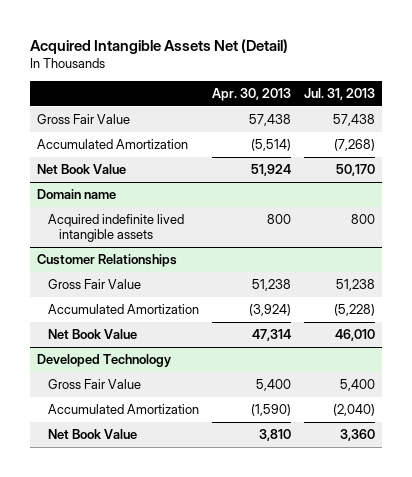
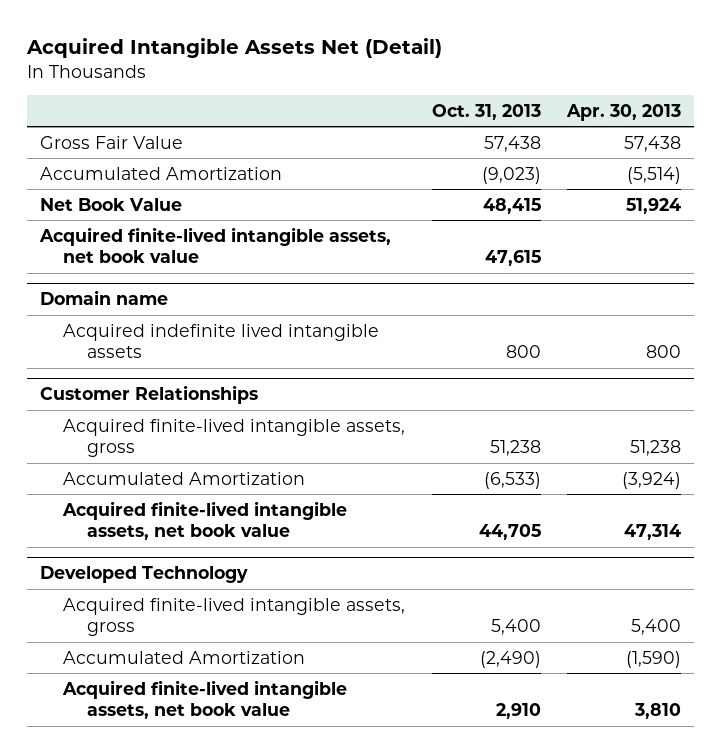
[304,88,376,101] Jul. 31, 2013 -> none
none -> [431,103,541,120] Oct. 31, 2013
none -> [39,226,392,264] Acquired finite-lived intangible assets, net book value
[48,279,142,290] Gross Fair Value -> [63,418,406,458] Acquired finite-lived intangible assets, gross
[48,329,138,340] Net Book Value -> [62,500,348,541] Acquired finite-lived intangible assets, net book value
[48,379,142,390] Gross Fair Value -> [63,597,406,637] Acquired finite-lived intangible assets, gross
[48,429,138,440] Net Book Value -> [62,679,348,720] Acquired finite-lived intangible assets, net book value

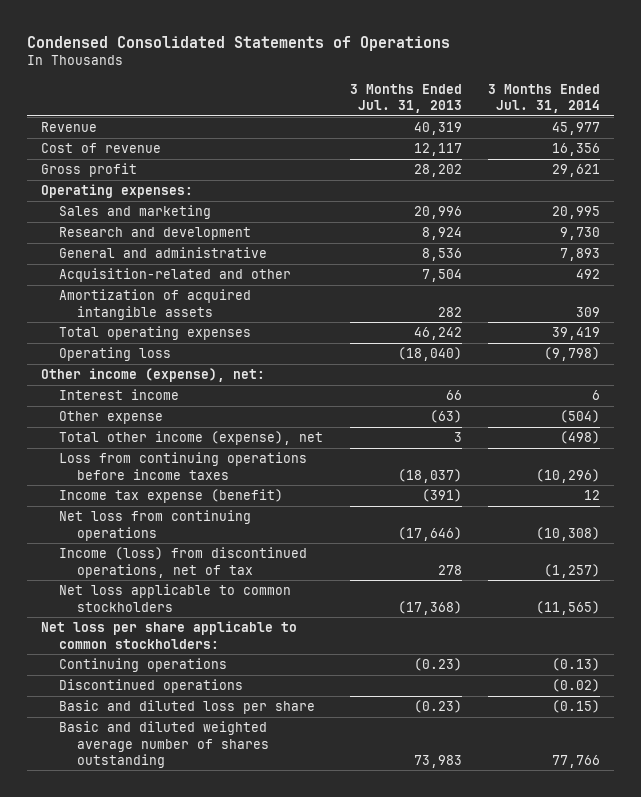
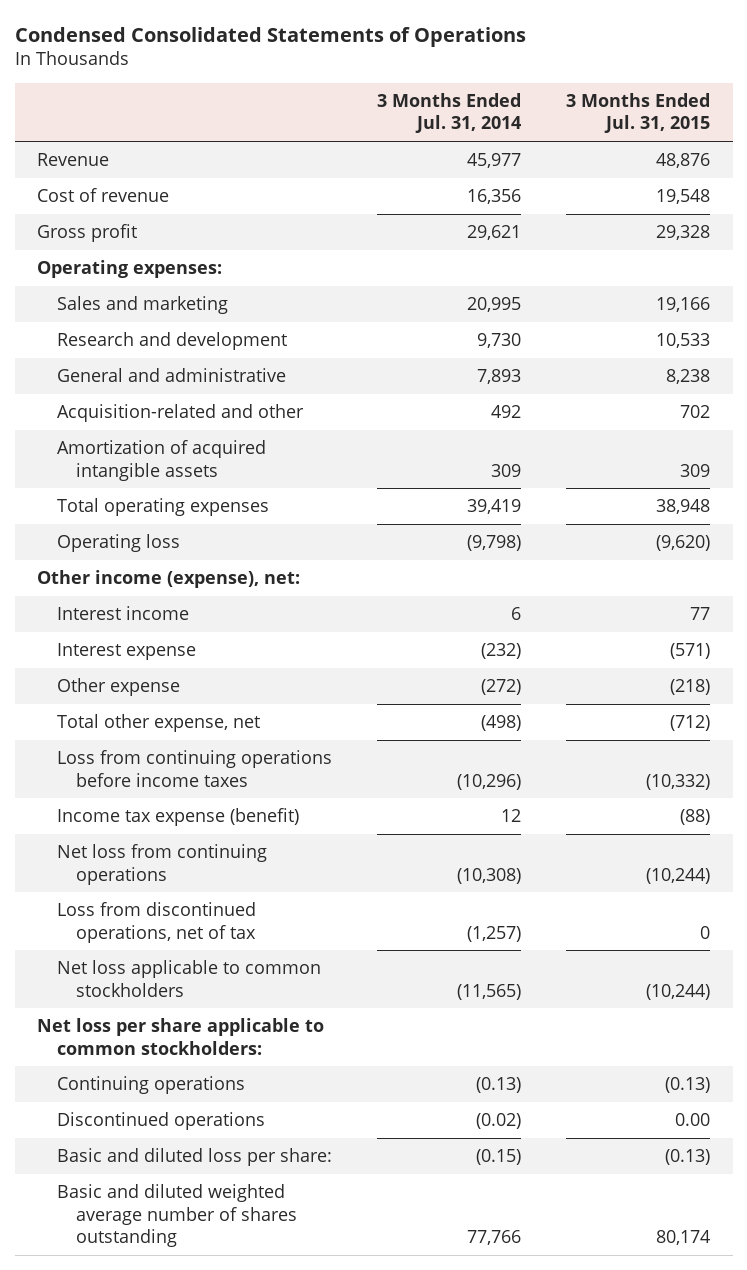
[349,83,462,113] 3 Months Ended Jul. 31, 2013 -> none
none -> [566,92,711,134] 3 Months Ended Jul. 31, 2015
none -> [56,643,196,661] Interest expense
[560,410,601,424] (504) -> [480,679,521,696] (272)
[59,431,324,446] Total other income (expense), net -> [56,714,260,733] Total other expense, net
[59,547,308,578] Income (loss) from discontinued operations, net of tax -> [56,902,257,943] Loss from discontinued operations, net of tax
[59,700,316,715] Basic and diluted loss per share -> [56,1148,332,1167] Basic and diluted loss per share:

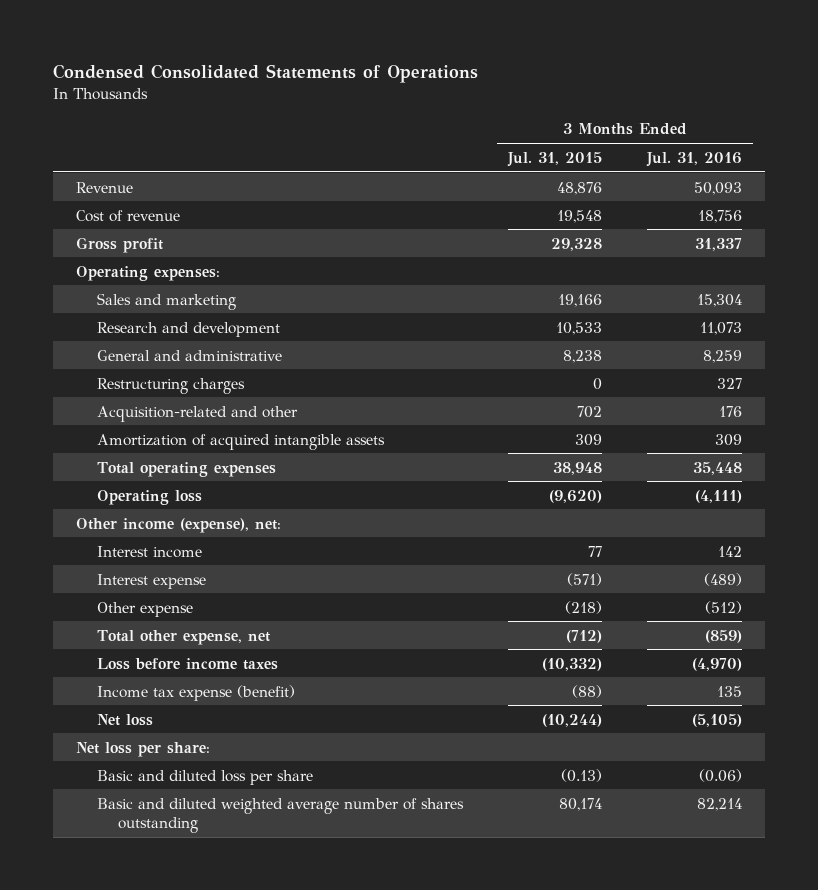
[376,92,521,134] 3 Months Ended Jul. 31, 2014 -> none
none -> [646,151,743,167] Jul. 31, 2016
none -> [96,377,245,394] Restructuring charges
[56,750,332,787] Loss from continuing operations before income taxes -> [96,657,278,670] Loss before income taxes
[56,844,267,885] Net loss from continuing operations -> none
[56,902,257,943] Loss from discontinued operations, net of tax -> none
[56,1076,245,1095] Continuing operations -> none
[56,1112,265,1131] Discontinued operations -> none
[56,960,321,997] Net loss applicable to common stockholders -> [96,713,153,726] Net loss
[37,1018,325,1055] Net loss per share applicable to common stockholders: -> [75,741,210,757] Net loss per share:
[56,1148,332,1167] Basic and diluted loss per share: -> [96,769,313,785] Basic and diluted loss per share

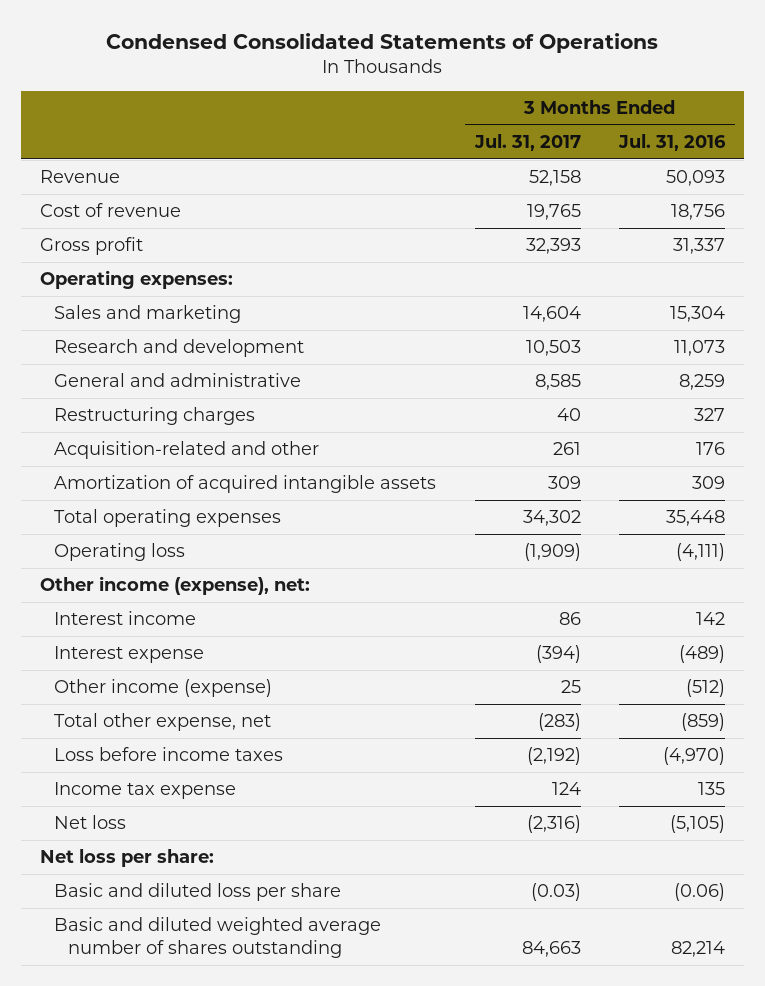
[506,151,602,167] Jul. 31, 2015 -> none
none -> [473,134,581,152] Jul. 31, 2017
[96,601,193,617] Other expense -> [54,679,273,698] Other income (expense)
[96,684,295,701] Income tax expense (benefit) -> [54,782,237,800] Income tax expense

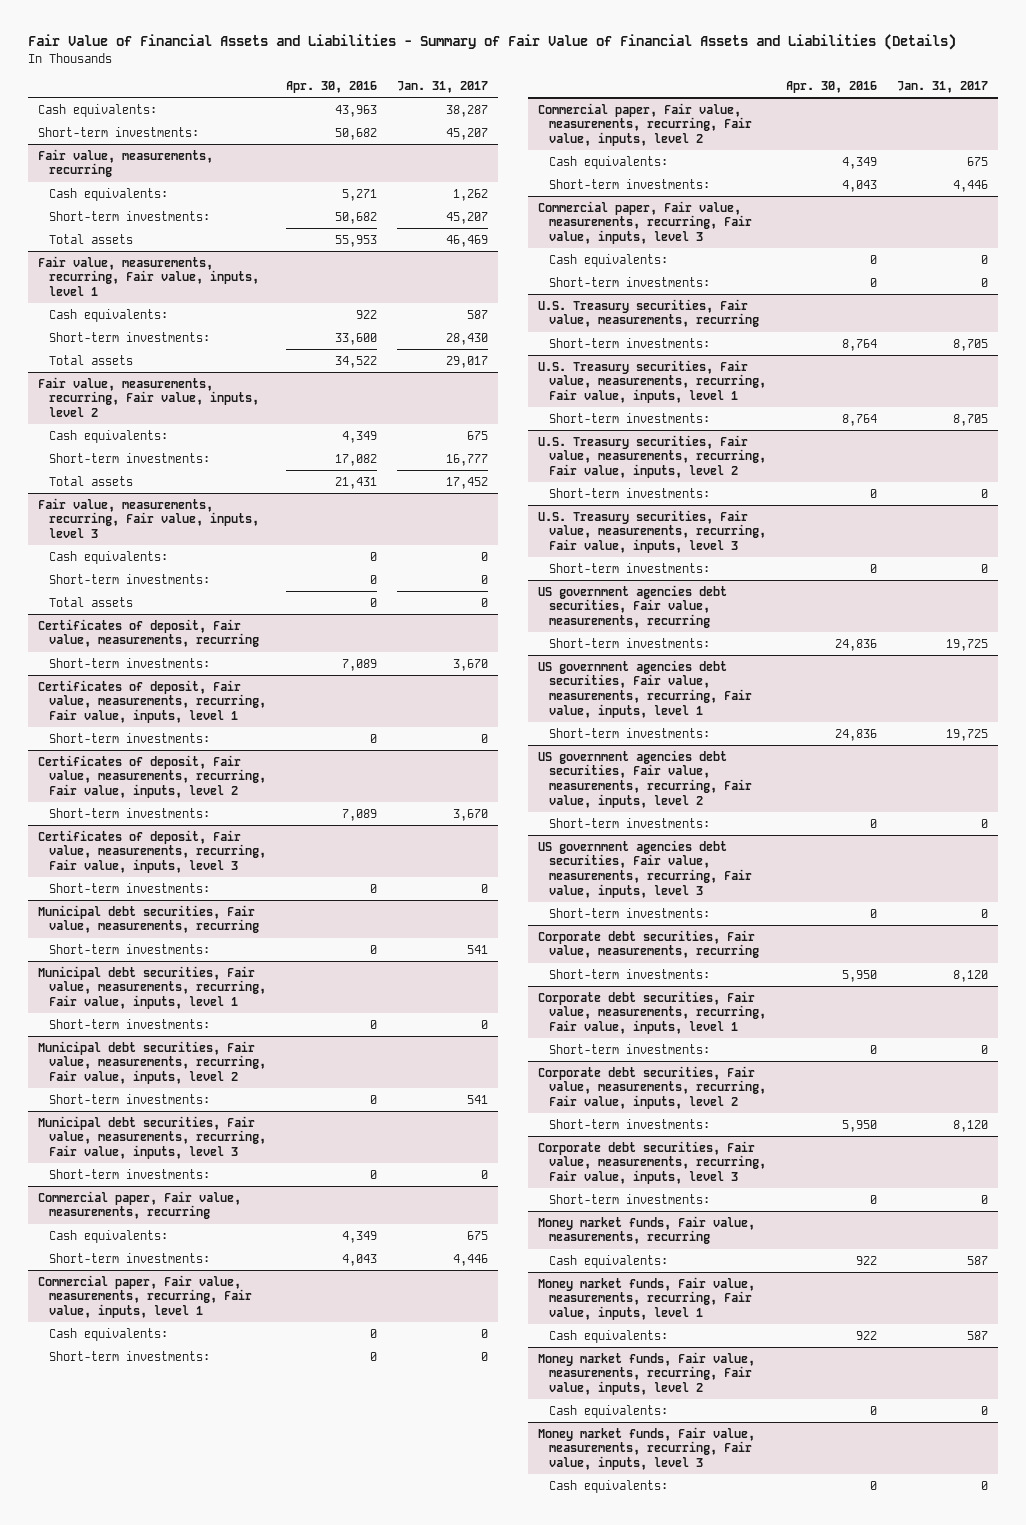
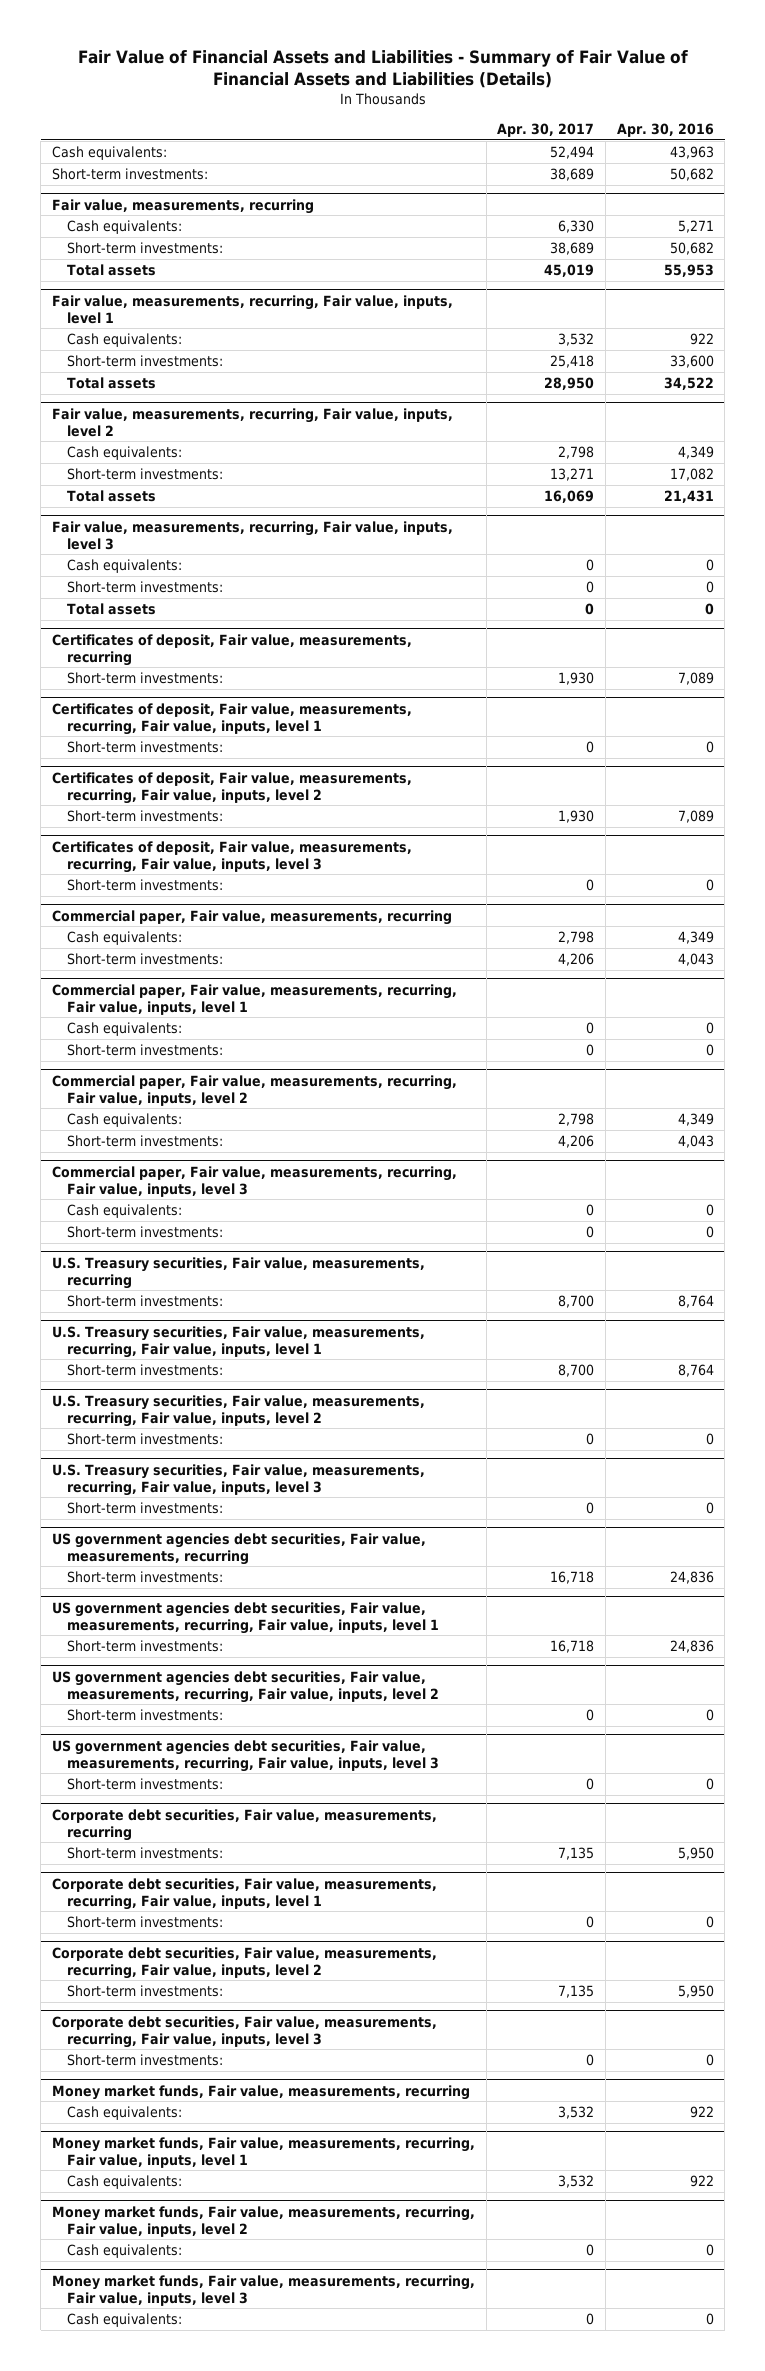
[397,80,489,93] Jan. 31, 2017 -> none
none -> [497,123,595,138] Apr. 30, 2017
[37,904,260,934] Municipal debt securities, Fair value, measurements, recurring -> none
[49,943,211,954] Short-term investments: -> none
[37,965,267,1010] Municipal debt securities, Fair value, measurements, recurring, Fair value, inputs, level 1 -> none
[49,1018,211,1029] Short-term investments: -> none
[37,1040,267,1085] Municipal debt securities, Fair value, measurements, recurring, Fair value, inputs, level 2 -> none
[49,1093,211,1104] Short-term investments: -> none
[37,1115,267,1160] Municipal debt securities, Fair value, measurements, recurring, Fair value, inputs, level 3 -> none
[49,1168,211,1179] Short-term investments: -> none

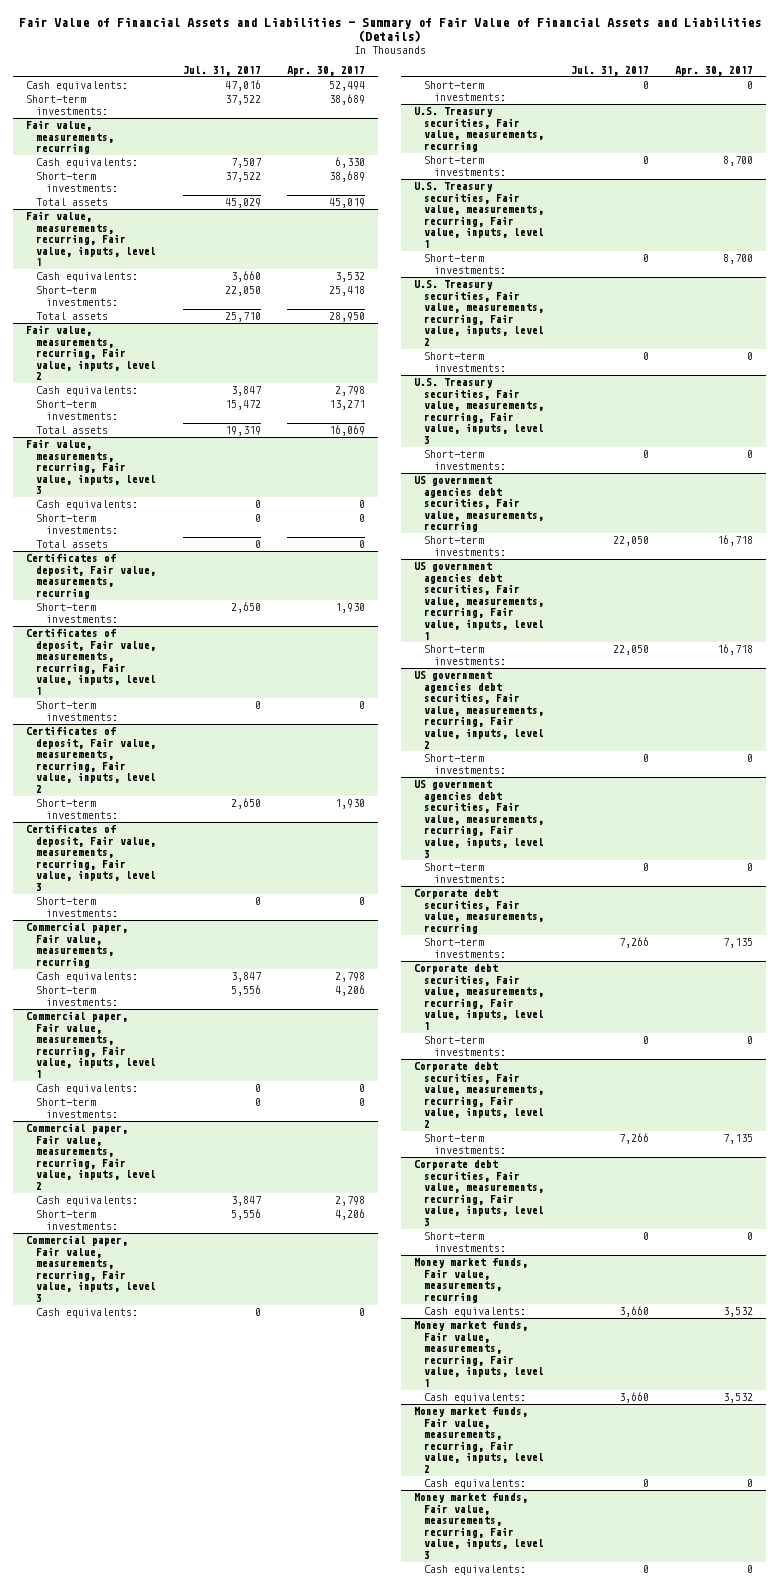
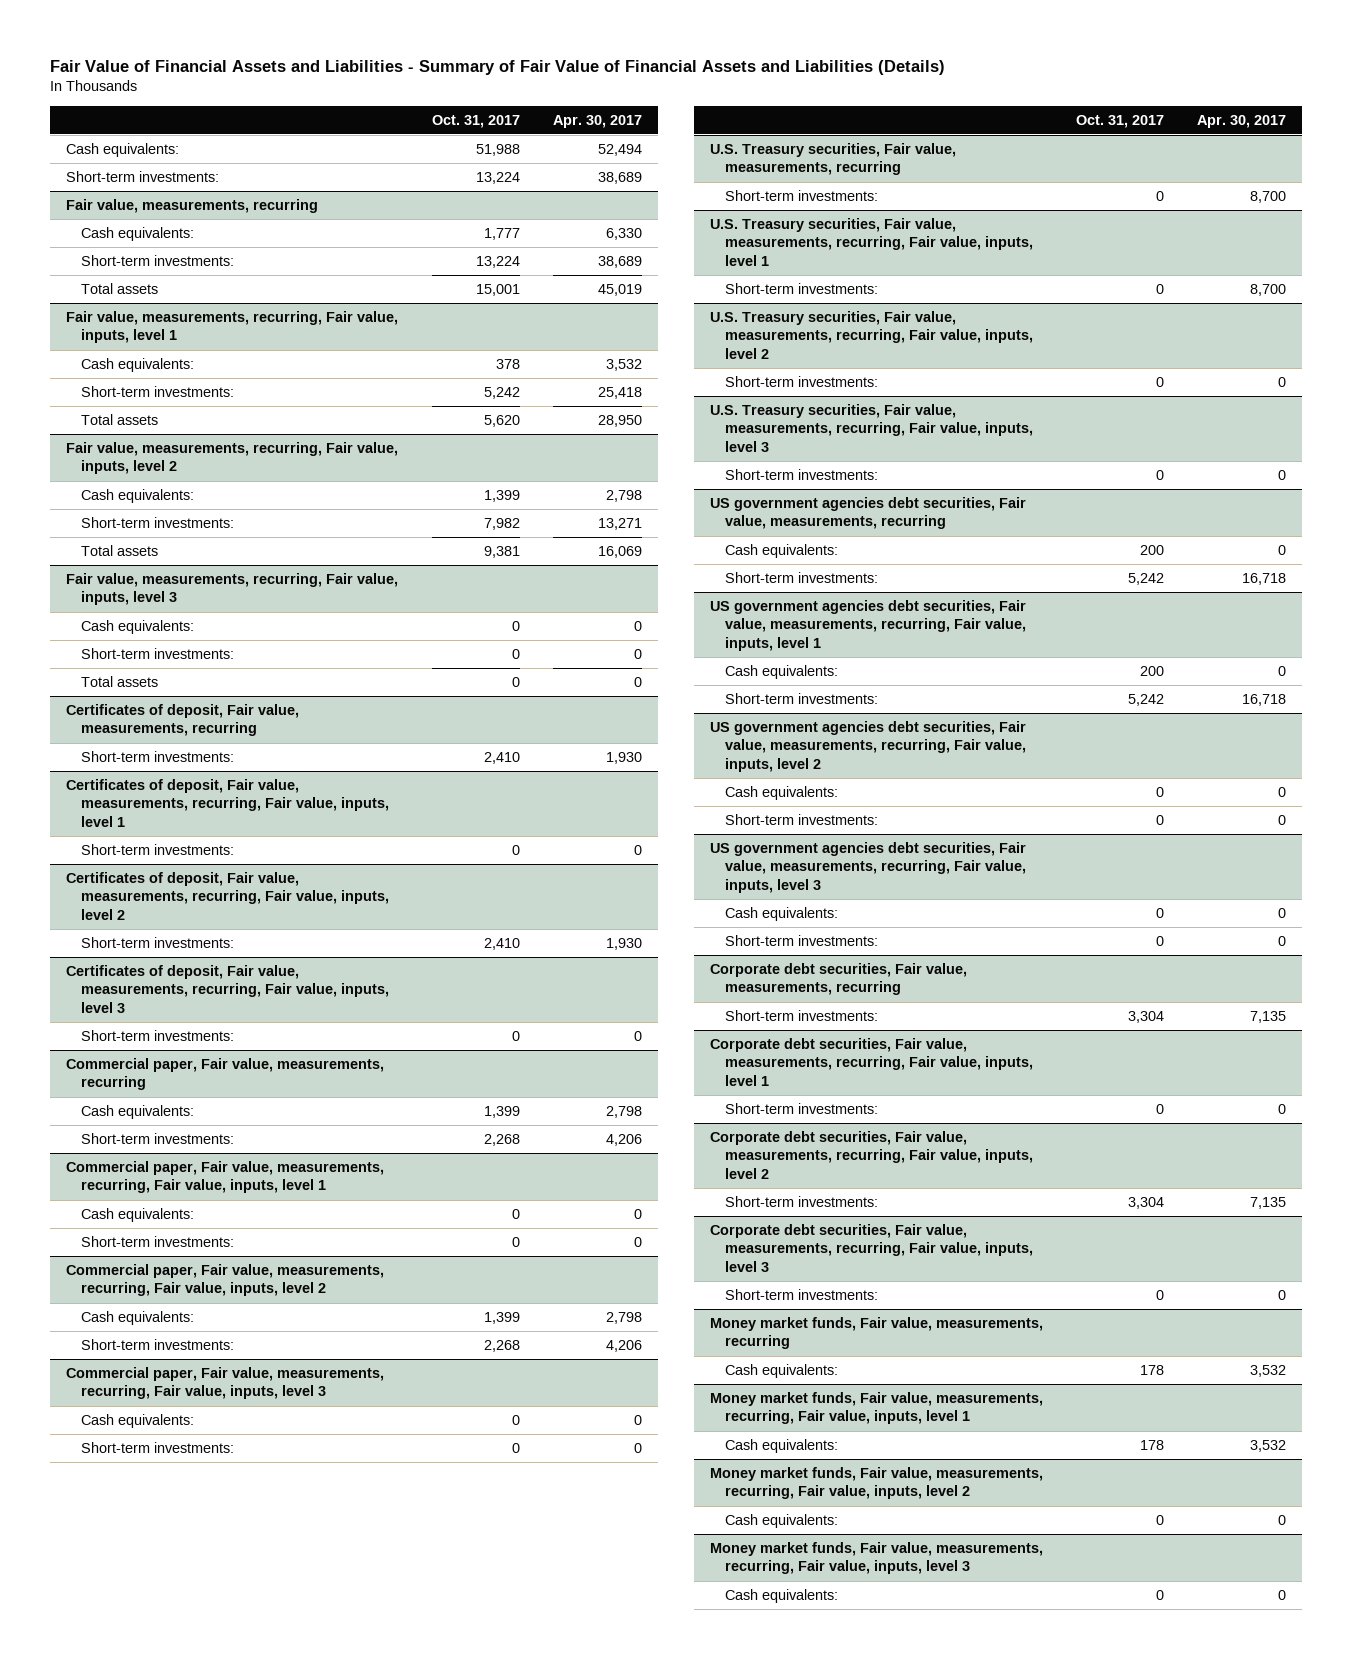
[182,66,261,77] Jul. 31, 2017 -> none
none -> [431,114,520,128] Oct. 31, 2017
none -> [724,544,838,559] Cash equivalents:
none -> [724,665,838,680] Cash equivalents:
none -> [724,786,838,801] Cash equivalents:
none -> [724,907,838,922] Cash equivalents:

